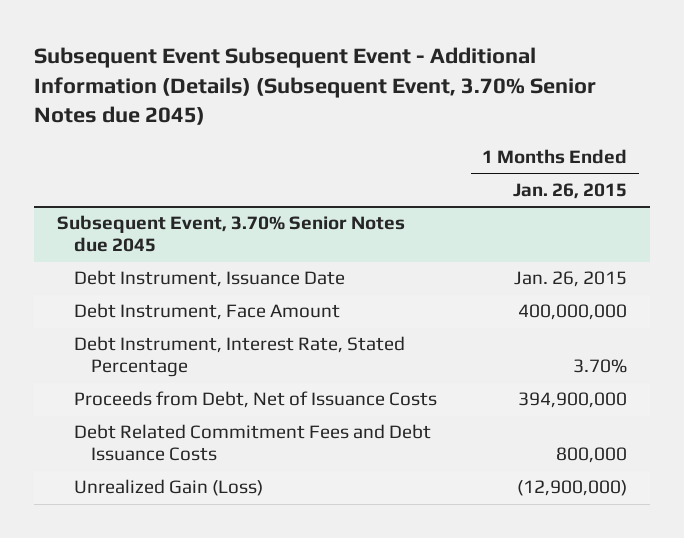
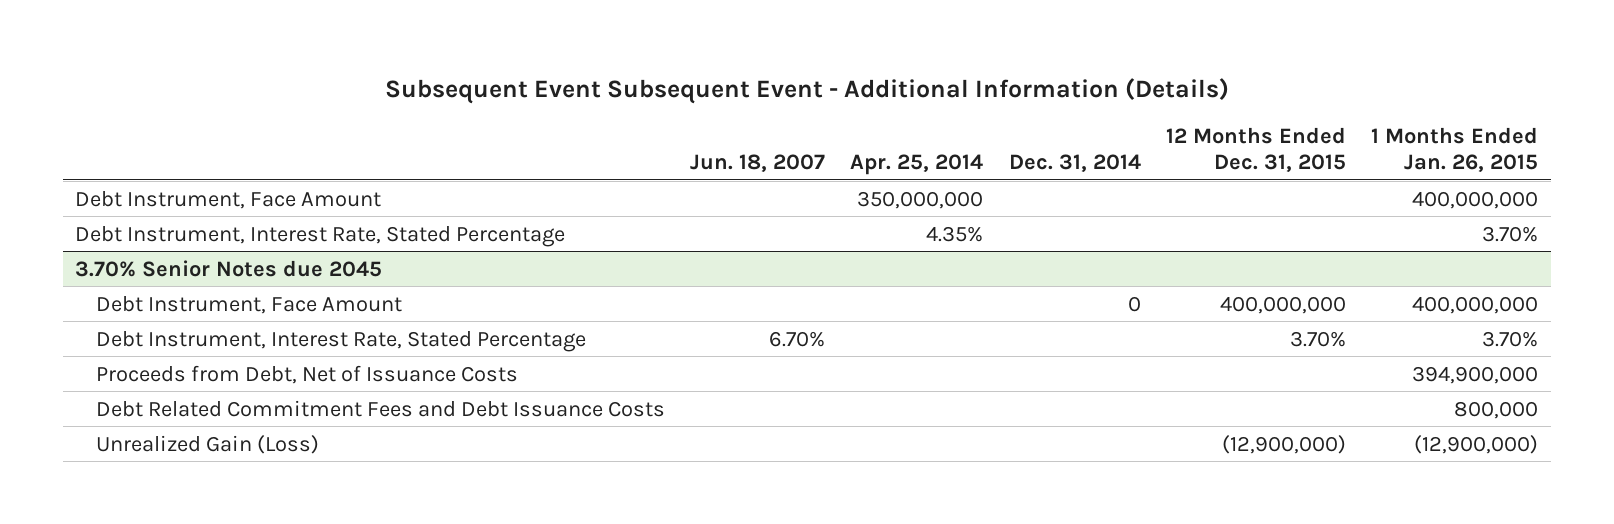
[33,47,596,126] Subsequent Event Subsequent Event - Additional Information (Details) (Subsequent Event, 3.70% Senior Notes due 2045) -> [384,77,1229,104] Subsequent Event Subsequent Event - Additional Information (Details)
none -> [690,153,826,172] Jun. 18, 2007
none -> [850,153,984,175] Apr. 25, 2014
none -> [1008,153,1141,172] Dec. 31, 2014
none -> [1166,126,1347,172] 12 Months Ended Dec. 31, 2015
[56,215,405,253] Subsequent Event, 3.70% Senior Notes due 2045 -> none
[73,270,345,288] Debt Instrument, Issuance Date -> none
none -> [75,259,383,277] 3.70% Senior Notes due 2045
none -> [95,295,402,314] Debt Instrument, Face Amount
none -> [95,330,586,352] Debt Instrument, Interest Rate, Stated Percentage

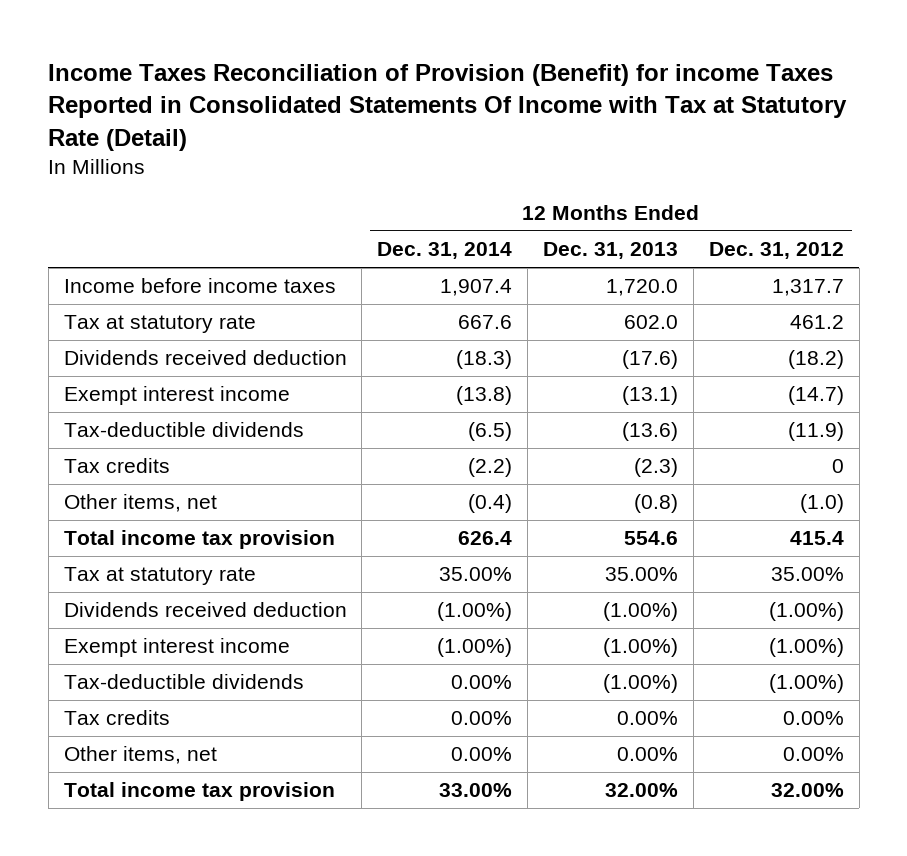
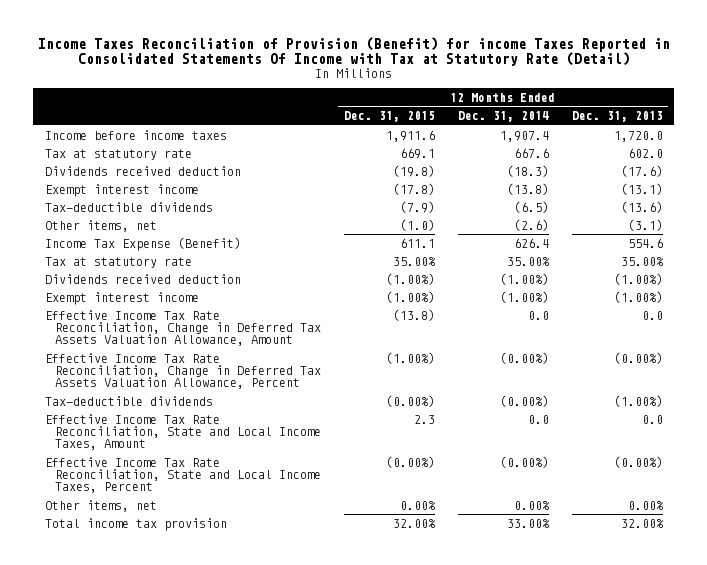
[708,242,844,260] Dec. 31, 2012 -> none
none -> [343,111,435,123] Dec. 31, 2015
[63,458,170,474] Tax credits -> none
[468,494,513,514] (0.4) -> [513,218,549,231] (2.6)
[634,494,679,514] (0.8) -> [627,218,663,231] (3.1)
[63,530,335,550] Total income tax provision -> [44,236,241,251] Income Tax Expense (Benefit)
[63,710,170,726] Tax credits -> none
none -> [44,309,322,347] Effective Income Tax Rate Reconciliation, Change in Deferred Tax Assets Valuation Allowance, Amount
none -> [44,352,322,390] Effective Income Tax Rate Reconciliation, Change in Deferred Tax Assets Valuation Allowance, Percent
[451,675,513,690] 0.00% -> [499,394,549,407] (0.00%)
none -> [44,413,322,451] Effective Income Tax Rate Reconciliation, State and Local Income Taxes, Amount
none -> [44,456,322,494] Effective Income Tax Rate Reconciliation, State and Local Income Taxes, Percent

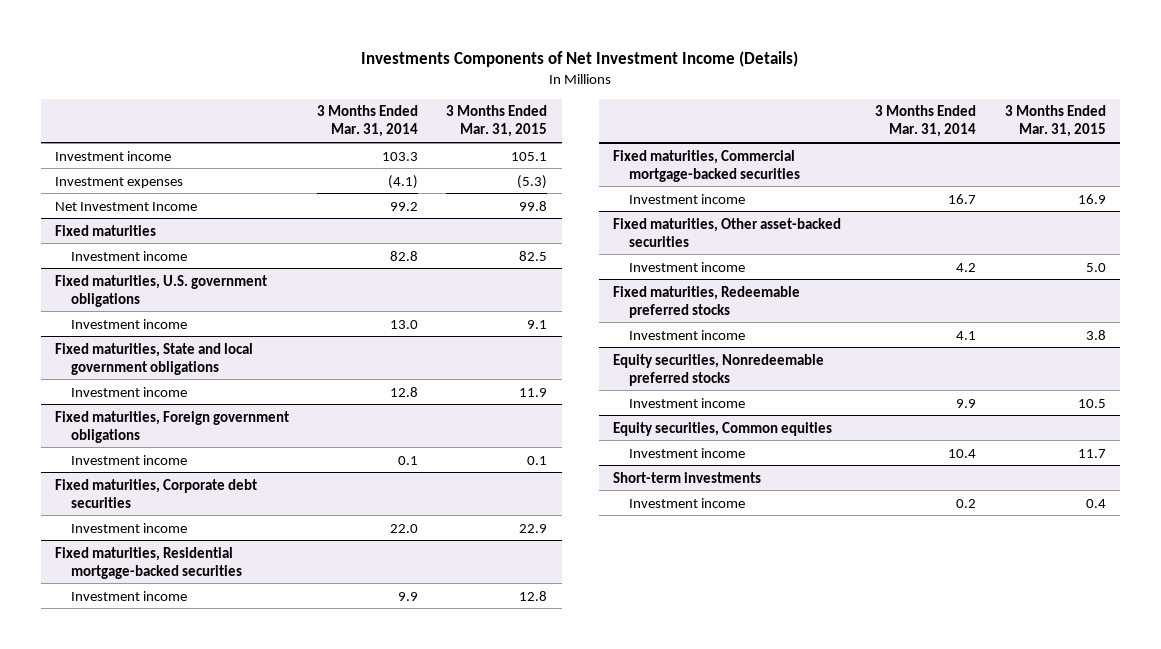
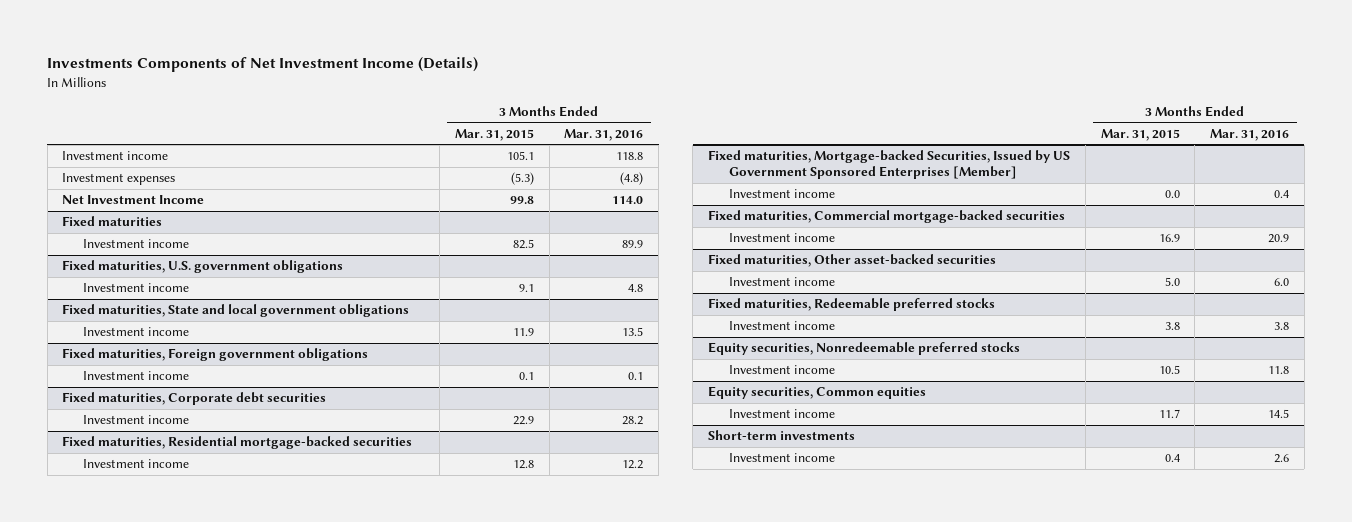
[317,105,419,138] 3 Months Ended Mar. 31, 2014 -> none
none -> [564,128,644,141] Mar. 31, 2016
none -> [708,150,1071,180] Fixed maturities, Mortgage-backed Securities, Issued by US Government Sponsored Enterprises [Member]
none -> [728,189,835,199] Investment income

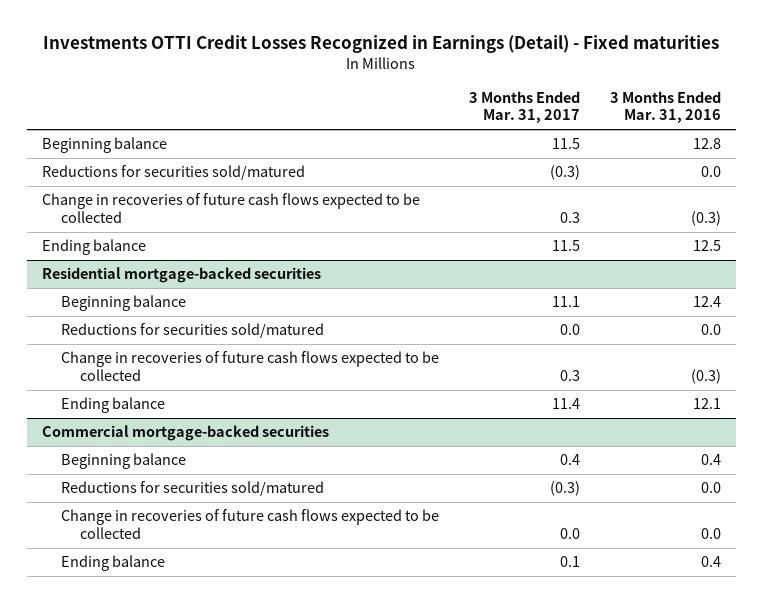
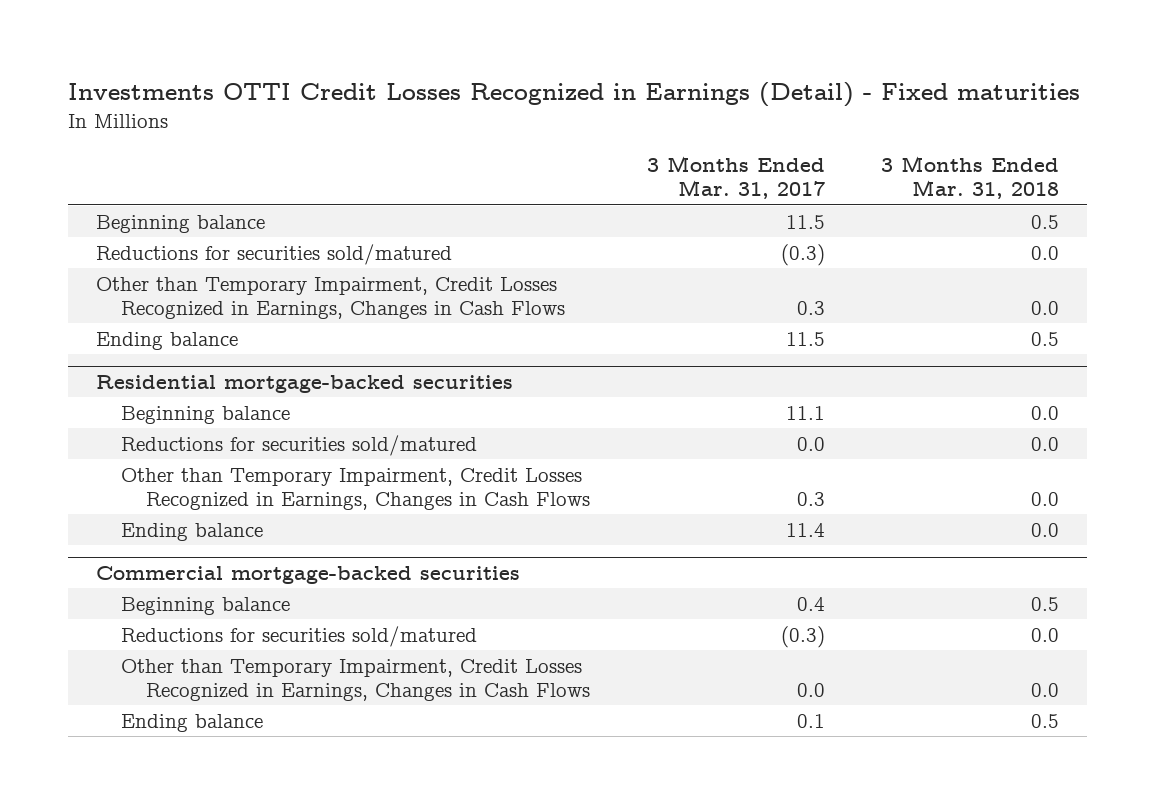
[609,91,721,124] 3 Months Ended Mar. 31, 2016 -> none
none -> [881,156,1060,200] 3 Months Ended Mar. 31, 2018
[41,193,420,223] Change in recoveries of future cash flows expected to be collected -> [95,276,566,319] Other than Temporary Impairment, Credit Losses Recognized in Earnings, Changes in Cash Flows
[60,351,439,381] Change in recoveries of future cash flows expected to be collected -> [121,467,591,510] Other than Temporary Impairment, Credit Losses Recognized in Earnings, Changes in Cash Flows
[60,509,439,539] Change in recoveries of future cash flows expected to be collected -> [121,658,591,701] Other than Temporary Impairment, Credit Losses Recognized in Earnings, Changes in Cash Flows

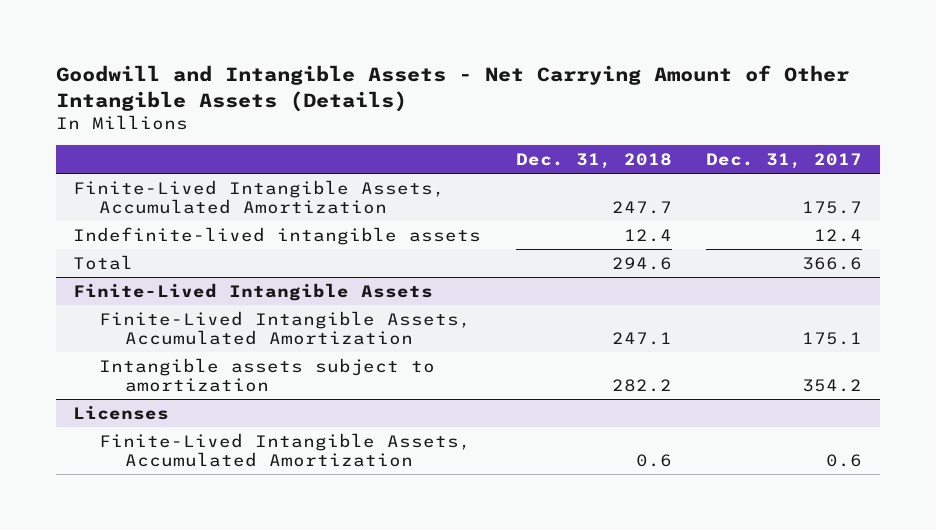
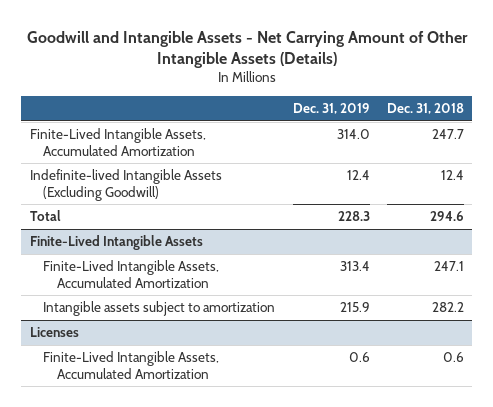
[706,152,863,169] Dec. 31, 2017 -> none
none -> [292,103,370,115] Dec. 31, 2019
[73,226,482,245] Indefinite-lived intangible assets -> [29,169,222,201] Indefinite-lived Intangible Assets (Excluding Goodwill)

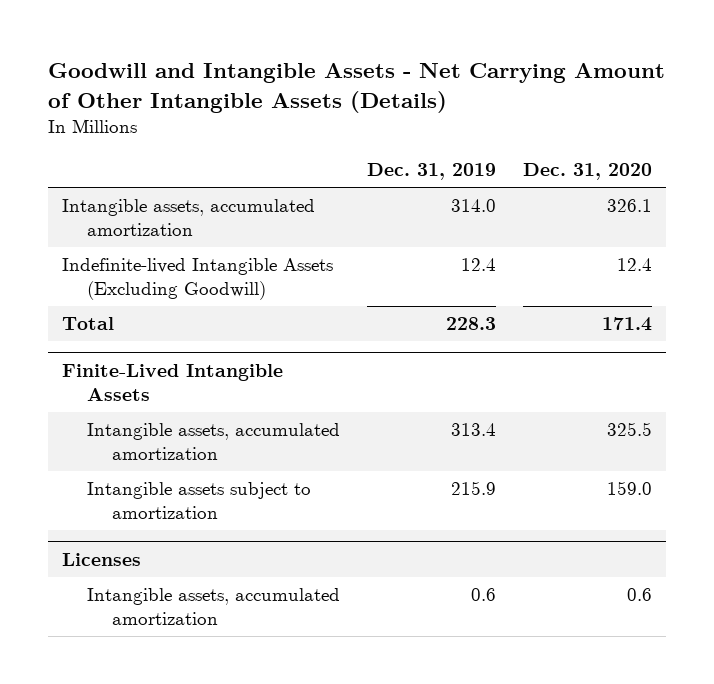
[386,103,464,115] Dec. 31, 2018 -> none
none -> [523,163,653,181] Dec. 31, 2020
[29,128,206,156] Finite-Lived Intangible Assets, Accumulated Amortization -> [62,199,316,236] Intangible assets, accumulated amortization
[43,260,220,288] Finite-Lived Intangible Assets, Accumulated Amortization -> [86,423,340,460] Intangible assets, accumulated amortization
[43,351,220,379] Finite-Lived Intangible Assets, Accumulated Amortization -> [86,588,340,625] Intangible assets, accumulated amortization

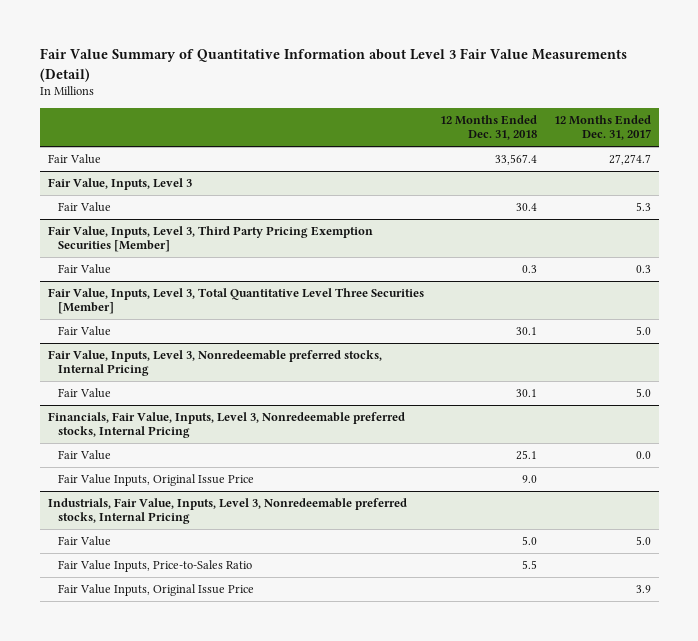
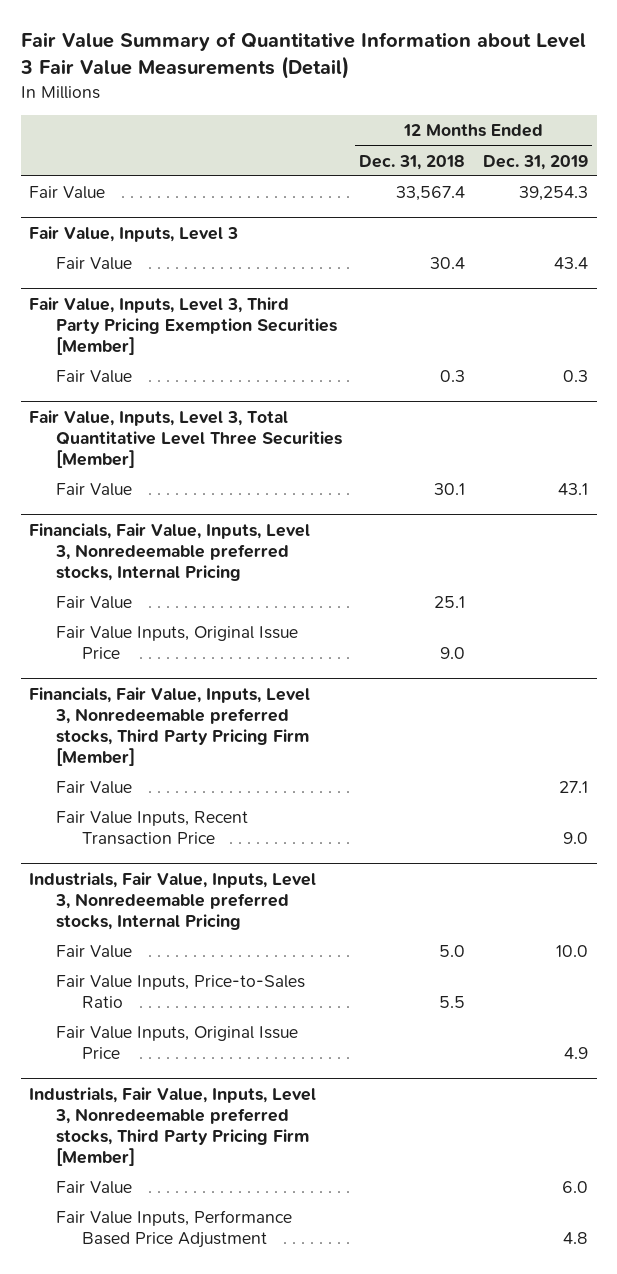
[553,114,651,141] 12 Months Ended Dec. 31, 2017 -> none
none -> [482,154,588,170] Dec. 31, 2019
[47,349,382,377] Fair Value, Inputs, Level 3, Nonredeemable preferred stocks, Internal Pricing -> none
[58,387,112,398] Fair Value -> none
none -> [29,686,311,766] Financials, Fair Value, Inputs, Level 3, Nonredeemable preferred stocks, Third Party Pricing Firm [Member]
none -> [55,781,132,795] Fair Value
none -> [55,811,248,846] Fair Value Inputs, Recent Transaction Price
none -> [29,1086,317,1166] Industrials, Fair Value, Inputs, Level 3, Nonredeemable preferred stocks, Third Party Pricing Firm [Member]
none -> [55,1181,132,1195] Fair Value
none -> [55,1210,292,1249] Fair Value Inputs, Performance Based Price Adjustment

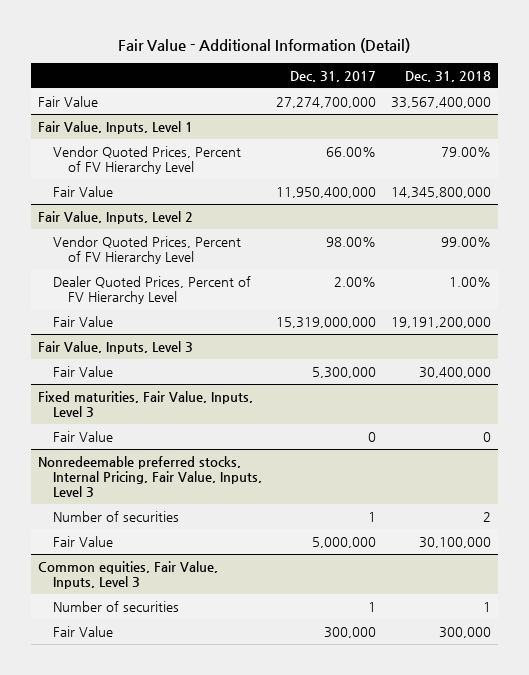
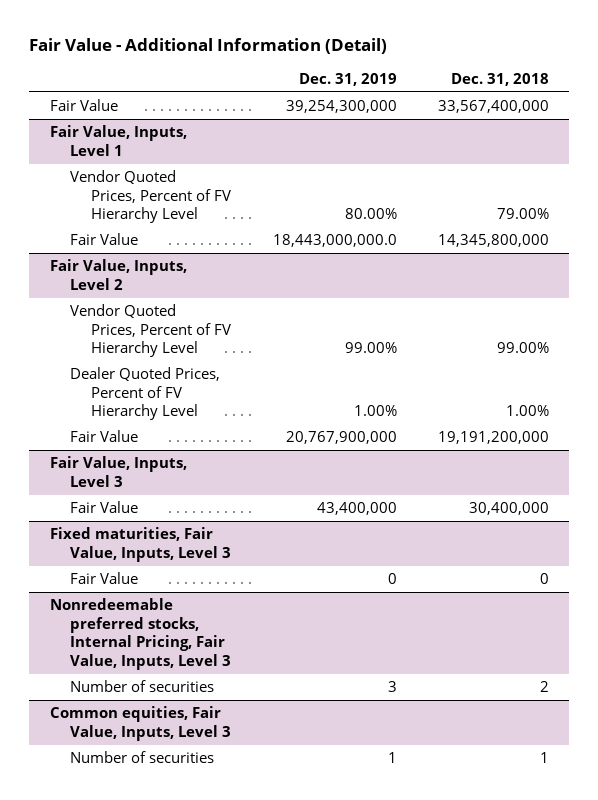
[290,70,377,82] Dec. 31, 2017 -> none
none -> [298,72,397,86] Dec. 31, 2019
[52,535,113,547] Fair Value -> none
[52,625,113,637] Fair Value -> none

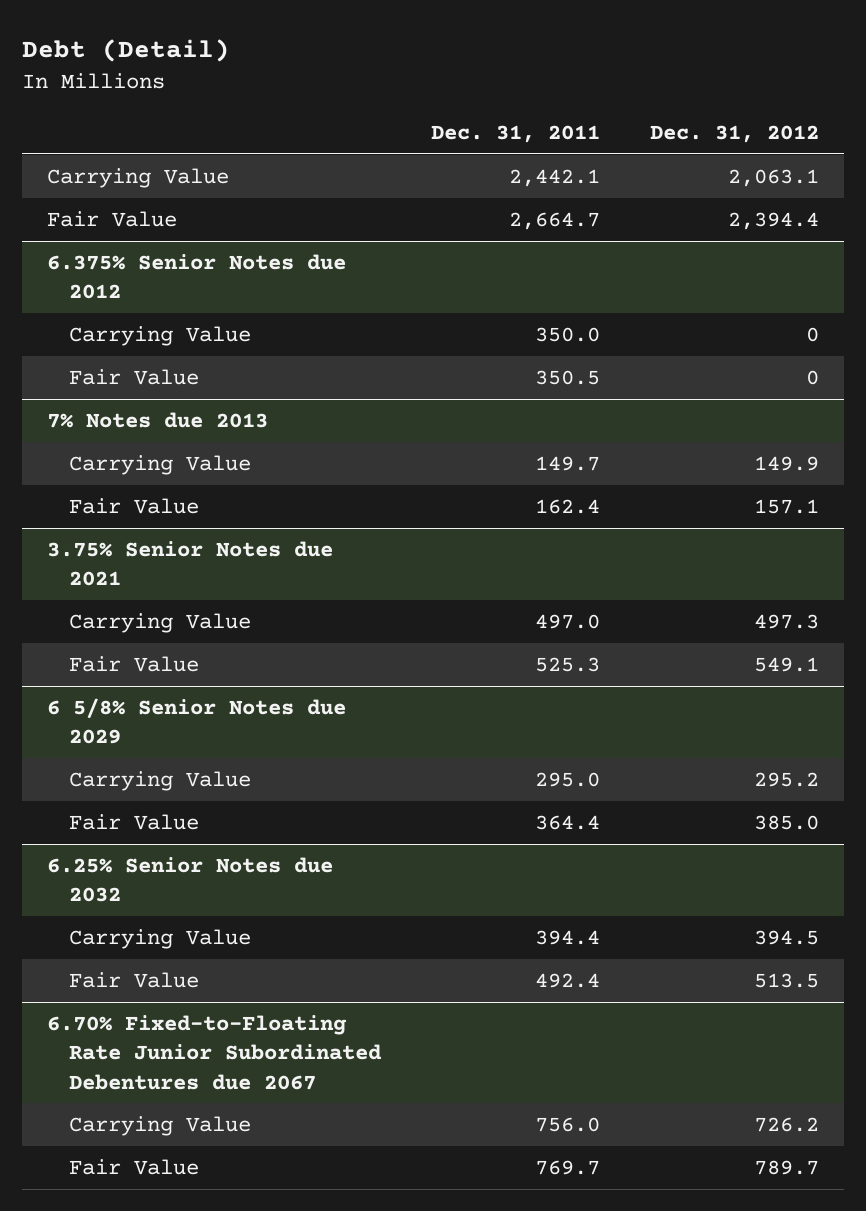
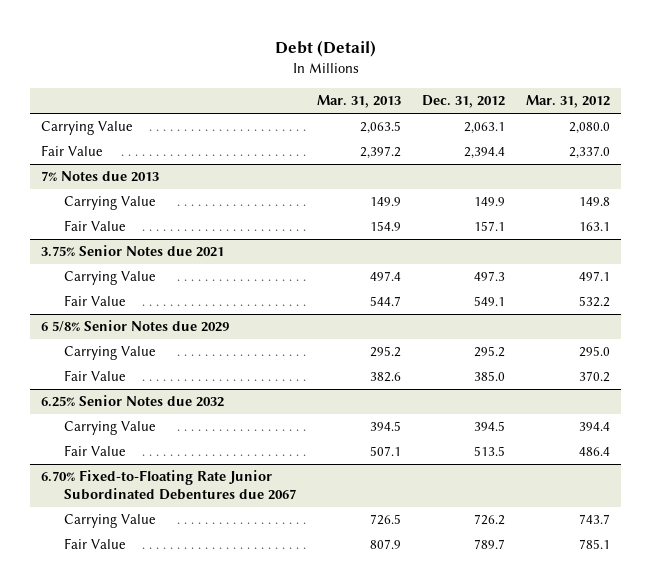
[431,124,601,143] Dec. 31, 2011 -> none
none -> [316,95,401,109] Mar. 31, 2013
none -> [526,95,611,109] Mar. 31, 2012
[47,254,347,300] 6.375% Senior Notes due 2012 -> none
[69,326,252,347] Carrying Value -> none
[69,369,200,386] Fair Value -> none

